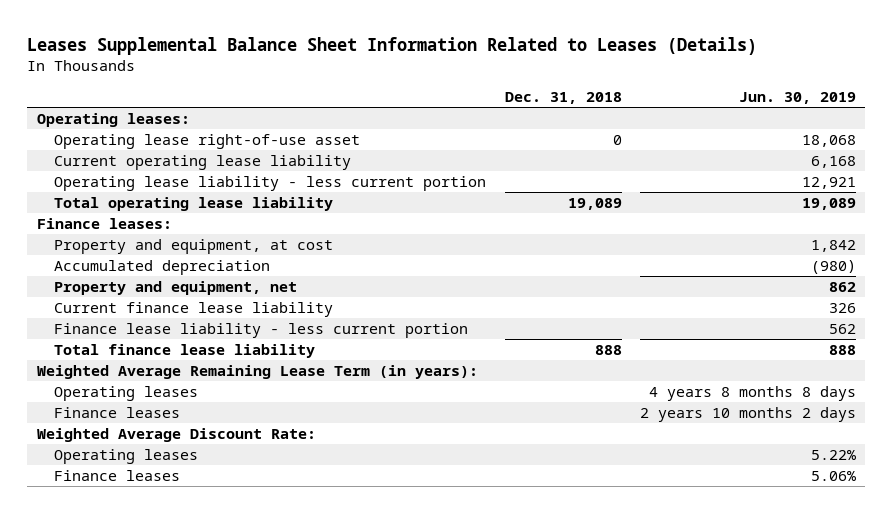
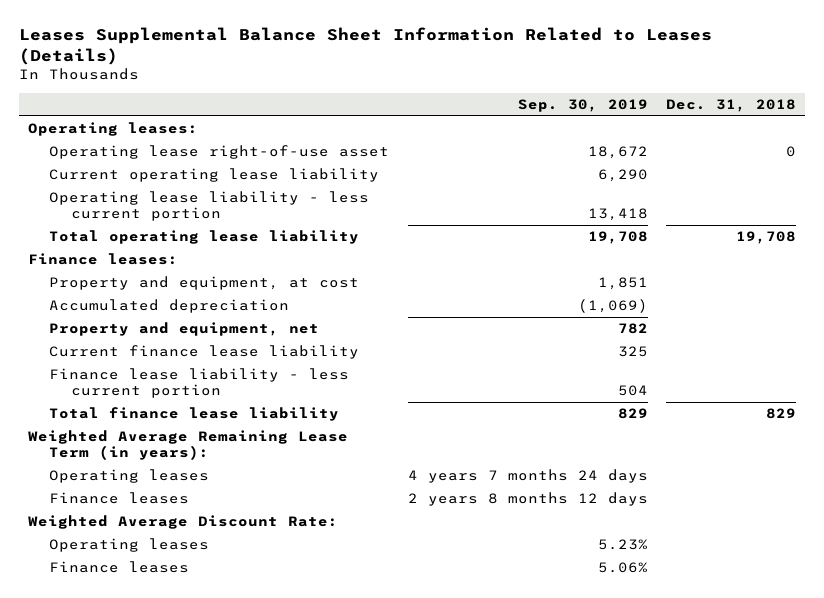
[739,91,857,104] Jun. 30, 2019 -> none
none -> [517,99,648,113] Sep. 30, 2019
[567,198,622,211] 19,089 -> [736,231,797,245] 19,708
[594,345,622,356] 888 -> [766,408,797,420] 829

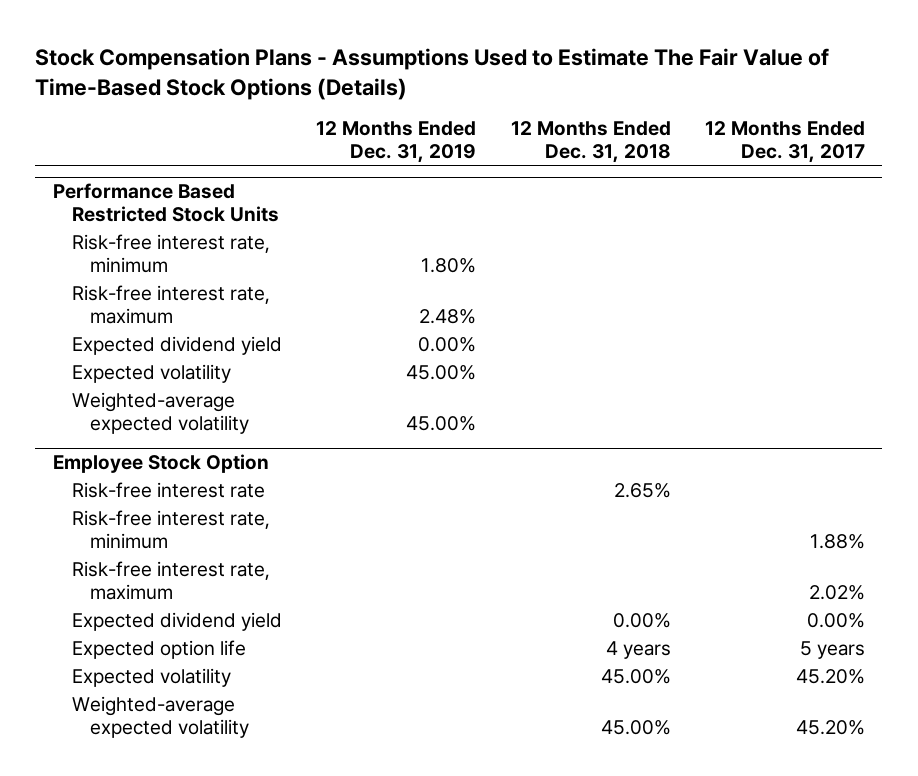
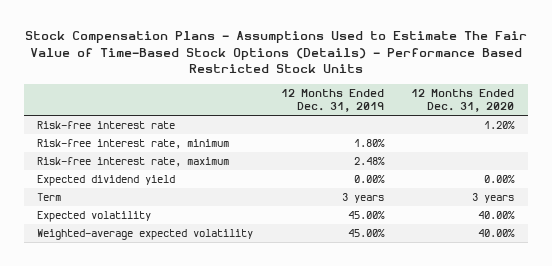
[35,48,830,101] Stock Compensation Plans - Assumptions Used to Estimate The Fair Value of Time-Based Stock Options (Details) -> [24,31,527,74] Stock Compensation Plans - Assumptions Used to Estimate The Fair Value of Time-Based Stock Options (Details) - Performance Based Restricted Stock Units
[510,121,671,164] 12 Months Ended Dec. 31, 2018 -> none
[705,121,866,164] 12 Months Ended Dec. 31, 2017 -> none
none -> [411,89,515,113] 12 Months Ended Dec. 31, 2020
[52,183,279,223] Performance Based Restricted Stock Units -> none
none -> [37,121,176,130] Risk-free interest rate
none -> [37,193,62,202] Term
[52,454,269,474] Employee Stock Option -> none
[71,481,265,498] Risk-free interest rate -> none
[71,509,270,549] Risk-free interest rate, minimum -> none
[71,560,270,600] Risk-free interest rate, maximum -> none
[71,611,282,631] Expected dividend yield -> none
[71,639,246,659] Expected option life -> none
[71,667,231,687] Expected volatility -> none
[71,695,250,738] Weighted-average expected volatility -> none

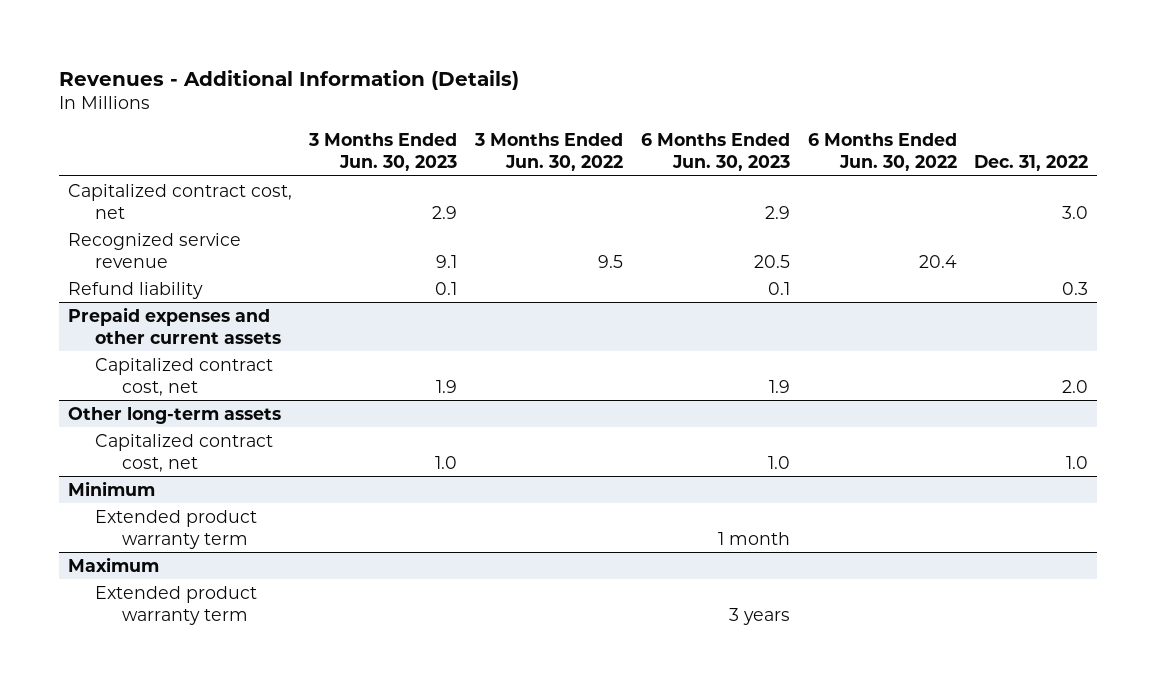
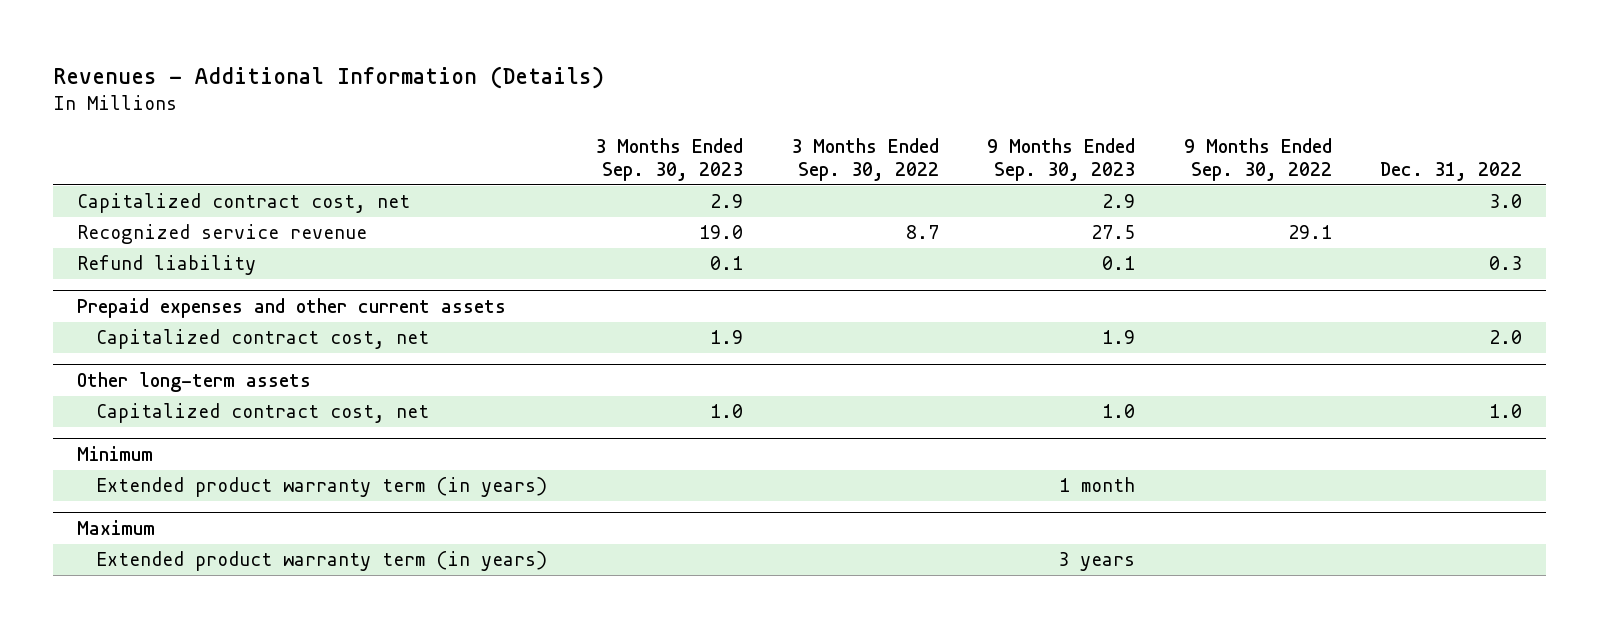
[308,132,458,172] 3 Months Ended Jun. 30, 2023 -> none
[474,132,624,172] 3 Months Ended Jun. 30, 2022 -> none
[640,132,790,172] 6 Months Ended Jun. 30, 2023 -> none
[807,132,957,172] 6 Months Ended Jun. 30, 2022 -> none
none -> [595,137,744,182] 3 Months Ended Sep. 30, 2023
none -> [791,137,940,182] 3 Months Ended Sep. 30, 2022
none -> [987,137,1136,182] 9 Months Ended Sep. 30, 2023
none -> [1183,137,1332,182] 9 Months Ended Sep. 30, 2022
[95,509,258,549] Extended product warranty term -> [96,477,548,498] Extended product warranty term (in years)
[95,585,258,625] Extended product warranty term -> [96,551,548,572] Extended product warranty term (in years)

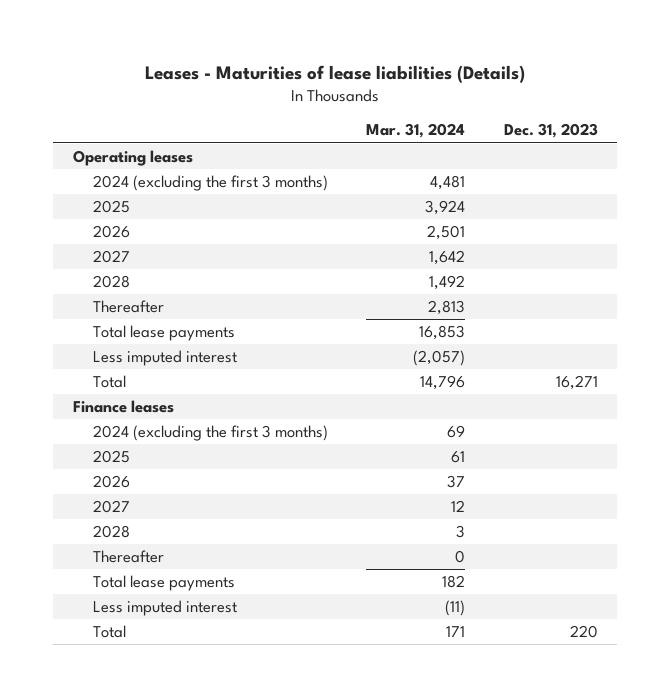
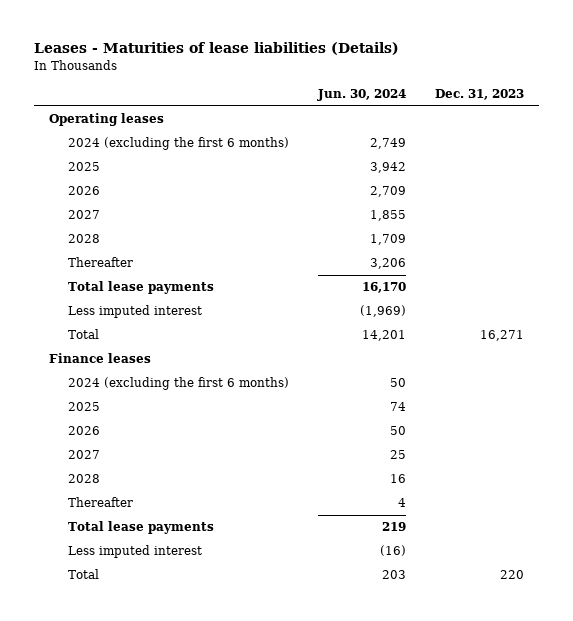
[366,123,466,139] Mar. 31, 2024 -> none
none -> [317,89,407,102] Jun. 30, 2024
[93,175,329,192] 2024 (excluding the first 3 months) -> [68,137,290,151] 2024 (excluding the first 6 months)
[93,425,329,442] 2024 (excluding the first 3 months) -> [68,377,290,391] 2024 (excluding the first 6 months)

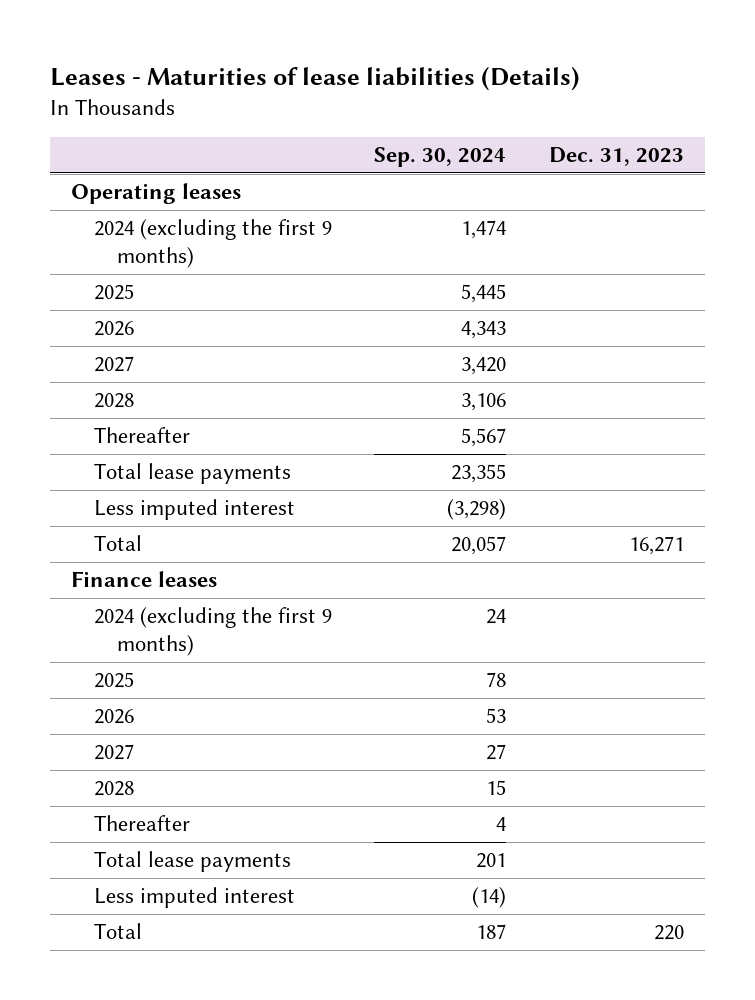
[317,89,407,102] Jun. 30, 2024 -> none
none -> [374,146,507,167] Sep. 30, 2024
[68,137,290,151] 2024 (excluding the first 6 months) -> [93,219,332,269] 2024 (excluding the first 9 months)
[68,377,290,391] 2024 (excluding the first 6 months) -> [93,607,332,657] 2024 (excluding the first 9 months)

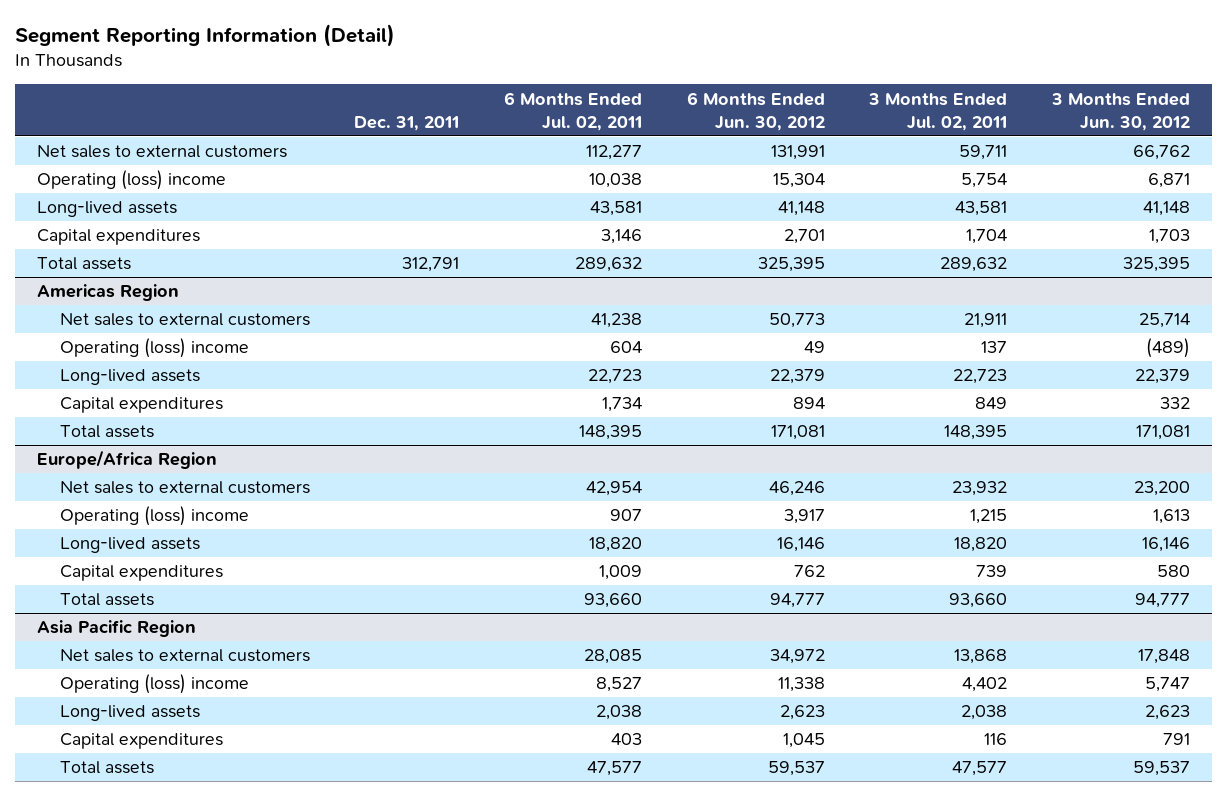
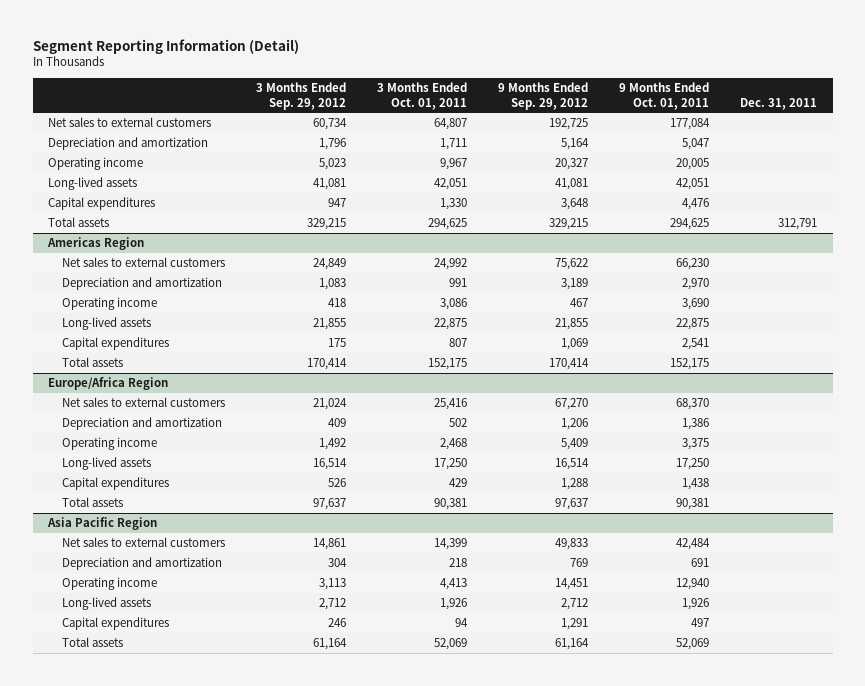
[503,91,642,131] 6 Months Ended Jul. 02, 2011 -> none
[686,91,825,131] 6 Months Ended Jun. 30, 2012 -> none
[868,92,1008,131] 3 Months Ended Jul. 02, 2011 -> none
[1050,92,1190,131] 3 Months Ended Jun. 30, 2012 -> none
none -> [255,82,346,110] 3 Months Ended Sep. 29, 2012
none -> [376,82,467,110] 3 Months Ended Oct. 01, 2011
none -> [497,82,588,110] 9 Months Ended Sep. 29, 2012
none -> [619,82,710,110] 9 Months Ended Oct. 01, 2011
none -> [48,137,209,151] Depreciation and amortization
[37,170,227,191] Operating (loss) income -> [48,157,144,171] Operating income
none -> [61,277,222,291] Depreciation and amortization
[59,338,249,359] Operating (loss) income -> [61,297,157,311] Operating income
none -> [61,417,222,431] Depreciation and amortization
[59,506,249,527] Operating (loss) income -> [61,437,157,451] Operating income
none -> [61,557,222,571] Depreciation and amortization
[59,674,249,695] Operating (loss) income -> [61,577,157,591] Operating income

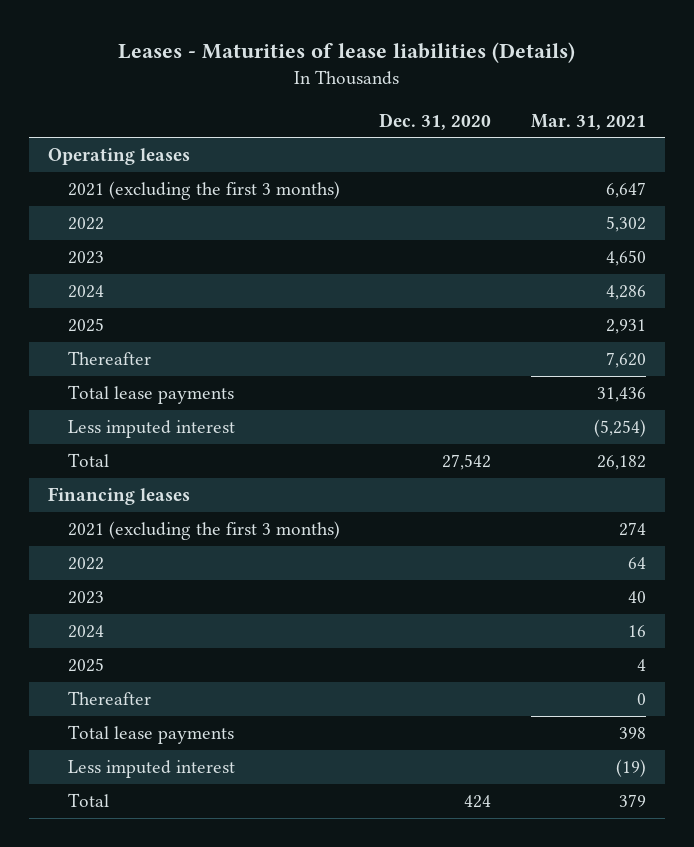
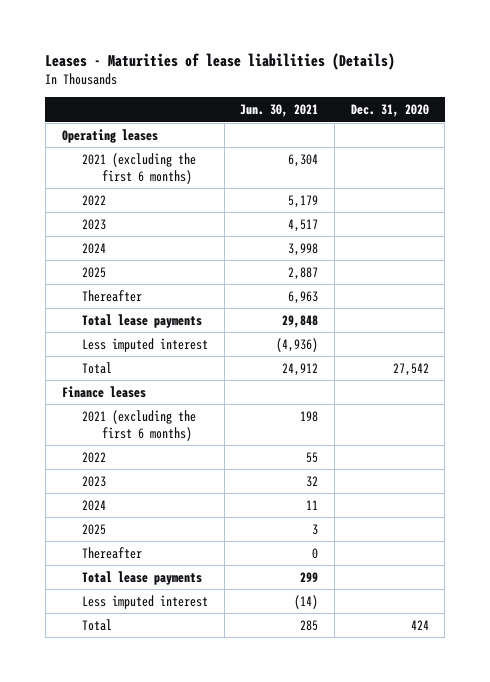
[530,113,646,130] Mar. 31, 2021 -> none
none -> [240,104,319,118] Jun. 30, 2021
[68,181,341,201] 2021 (excluding the first 3 months) -> [81,152,196,184] 2021 (excluding the first 6 months)
[48,487,191,506] Financing leases -> [61,385,146,398] Finance leases
[68,521,341,541] 2021 (excluding the first 3 months) -> [81,409,196,441] 2021 (excluding the first 6 months)

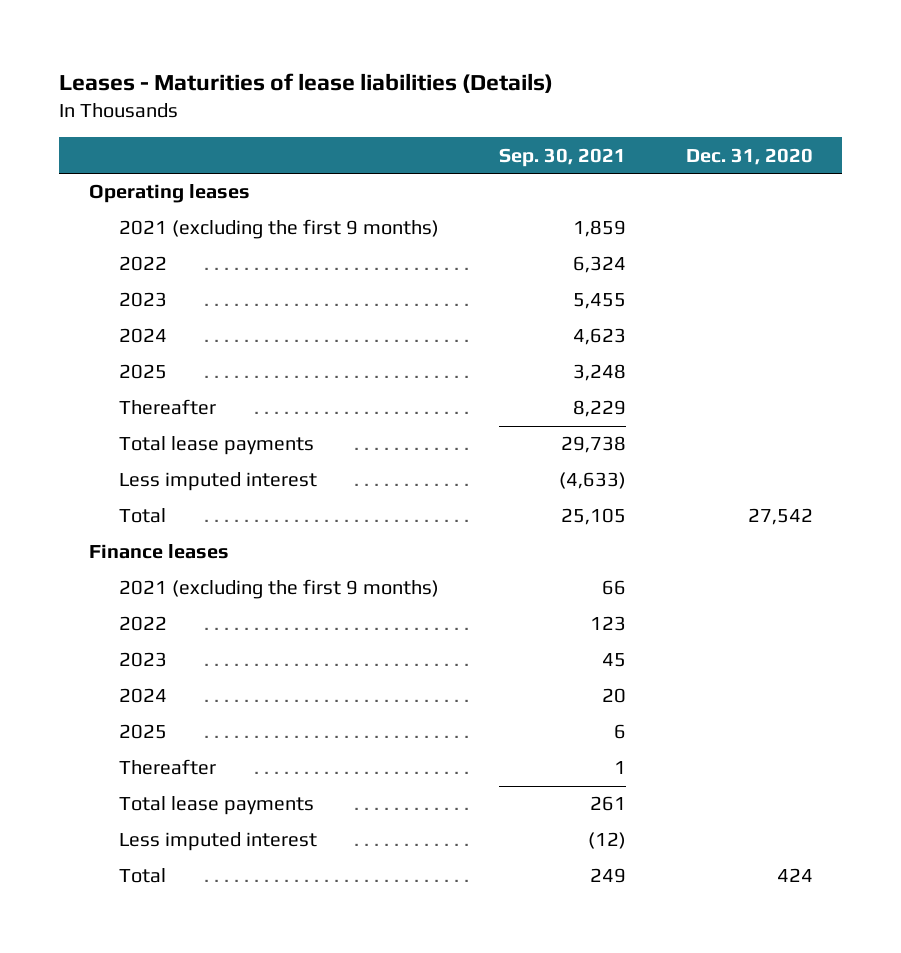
[240,104,319,118] Jun. 30, 2021 -> none
none -> [498,147,626,167] Sep. 30, 2021
[81,152,196,184] 2021 (excluding the first 6 months) -> [118,219,439,240] 2021 (excluding the first 9 months)
[81,409,196,441] 2021 (excluding the first 6 months) -> [118,579,439,600] 2021 (excluding the first 9 months)

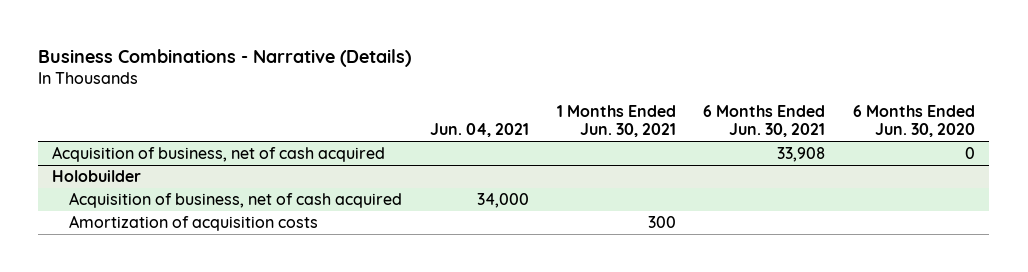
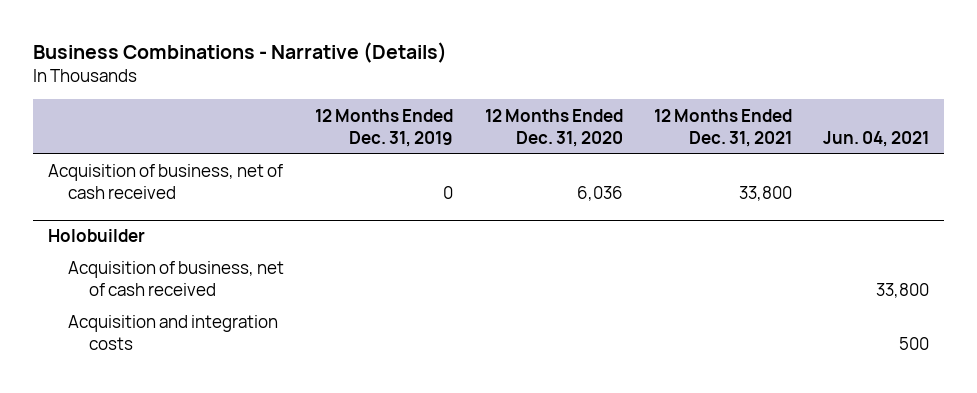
[556,105,676,138] 1 Months Ended Jun. 30, 2021 -> none
[703,105,826,138] 6 Months Ended Jun. 30, 2021 -> none
[853,105,976,138] 6 Months Ended Jun. 30, 2020 -> none
none -> [315,108,454,147] 12 Months Ended Dec. 31, 2019
none -> [484,108,623,147] 12 Months Ended Dec. 31, 2020
none -> [653,108,792,147] 12 Months Ended Dec. 31, 2021
[52,146,386,163] Acquisition of business, net of cash acquired -> [48,164,284,200] Acquisition of business, net of cash received
[68,215,318,232] Amortization of acquisition costs -> none
[68,192,402,209] Acquisition of business, net of cash acquired -> [68,261,285,297] Acquisition of business, net of cash received
[476,193,529,209] 34,000 -> [875,283,929,299] 33,800
none -> [68,315,279,351] Acquisition and integration costs

